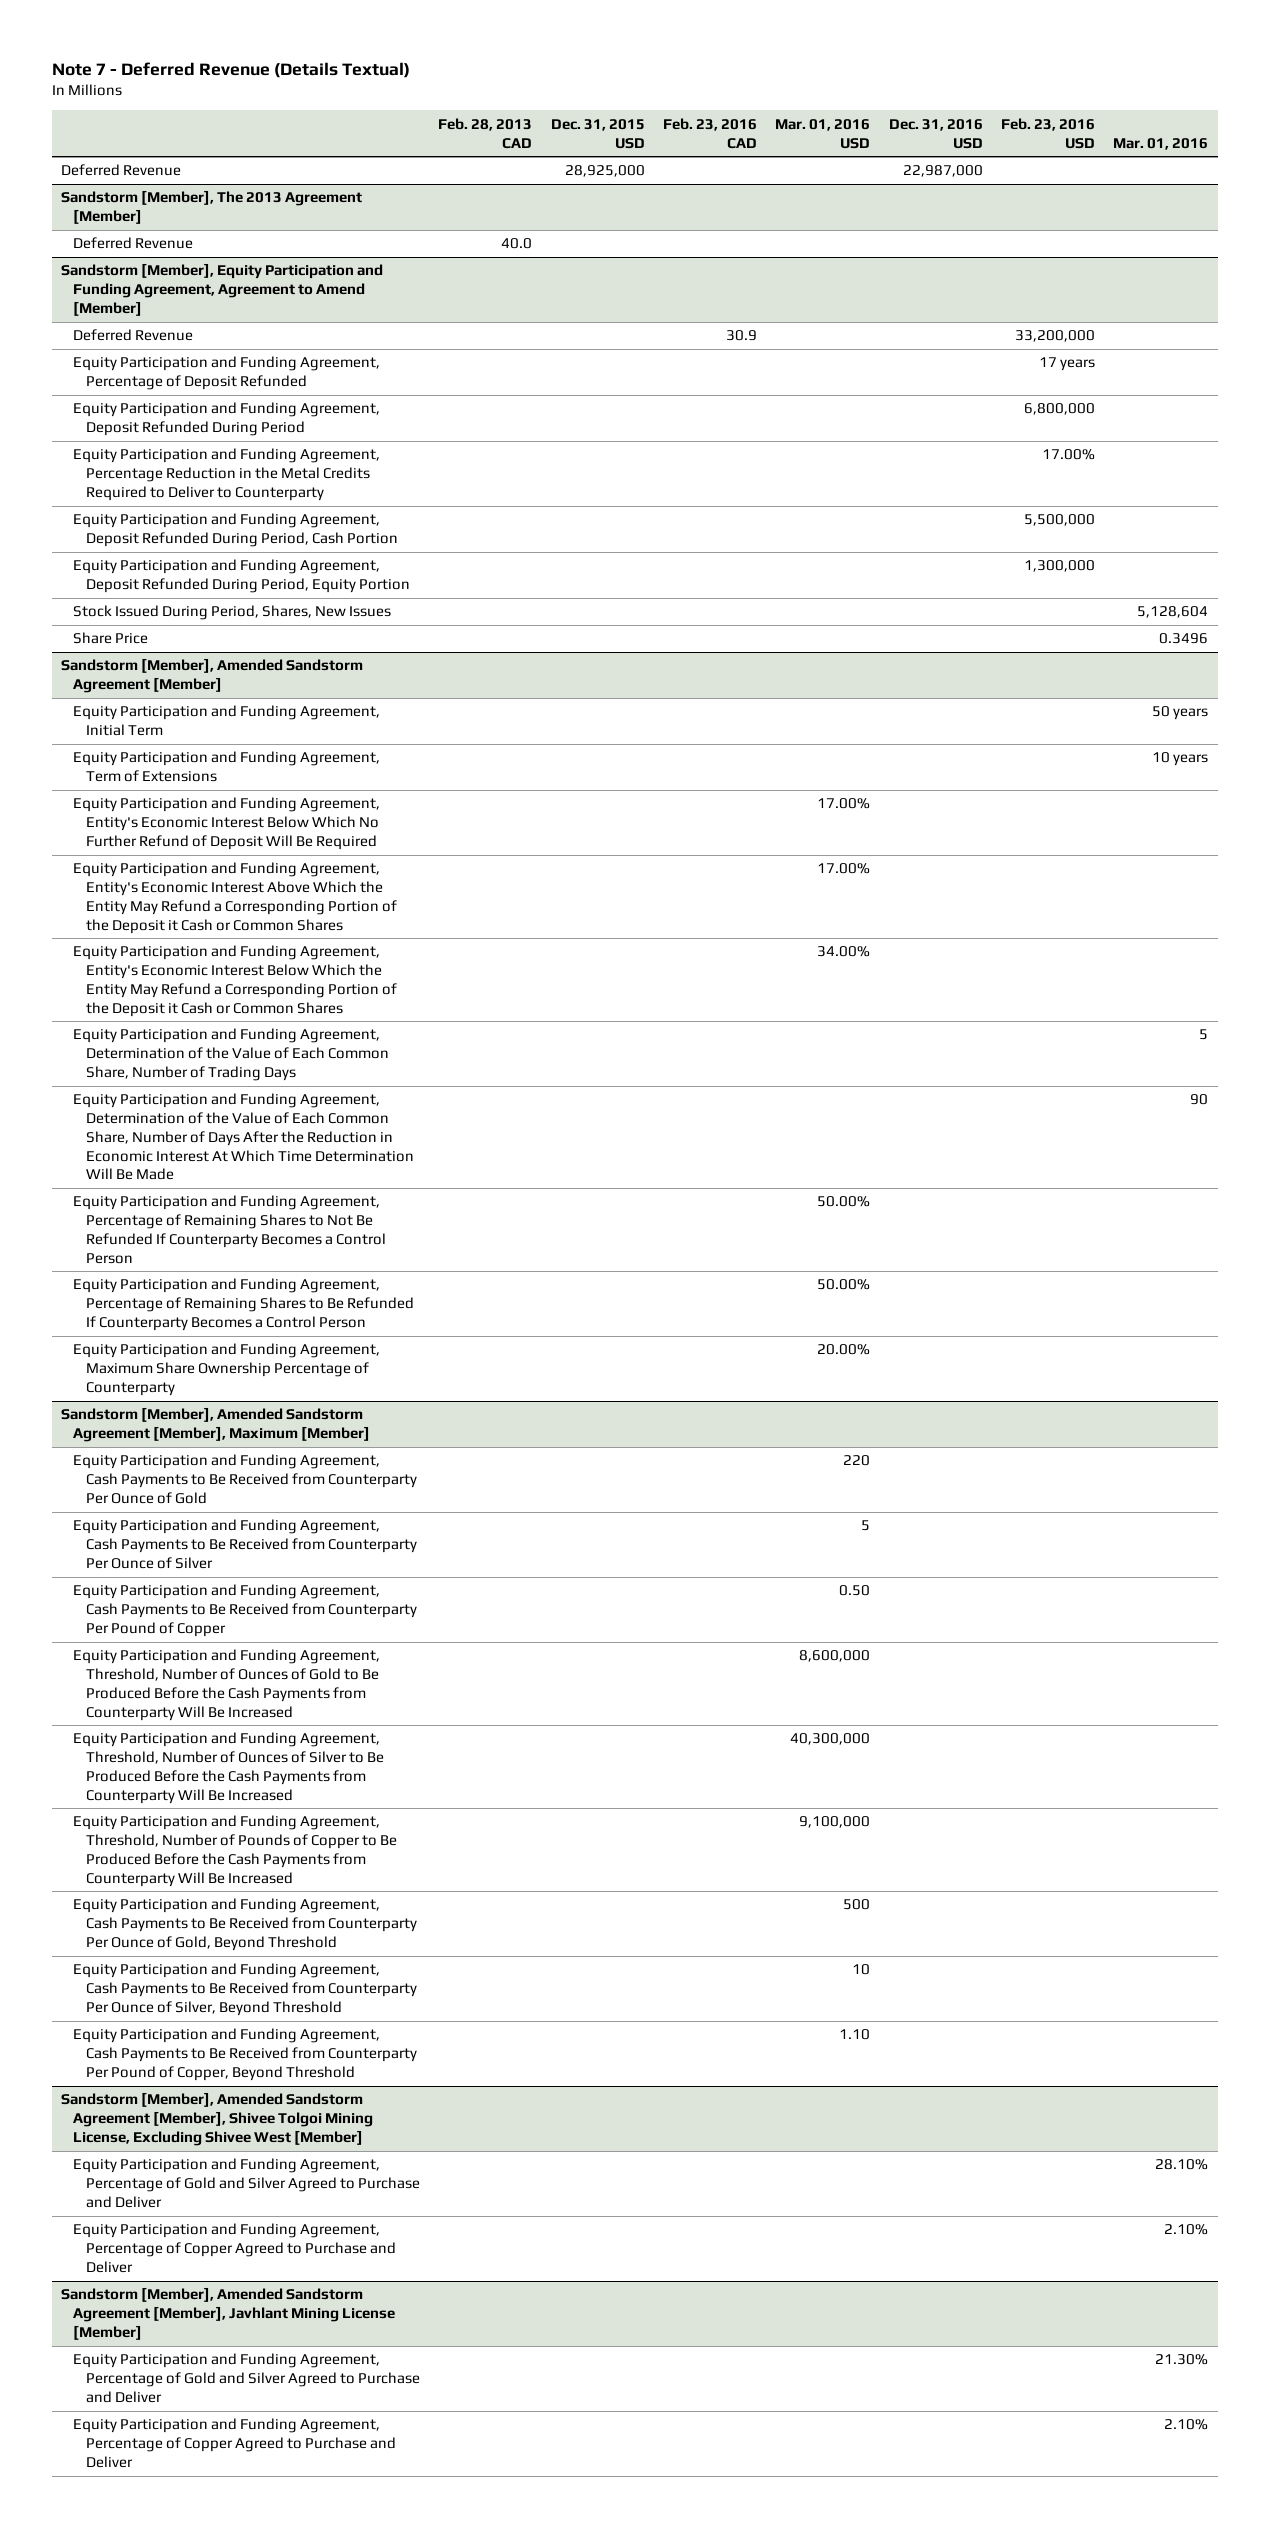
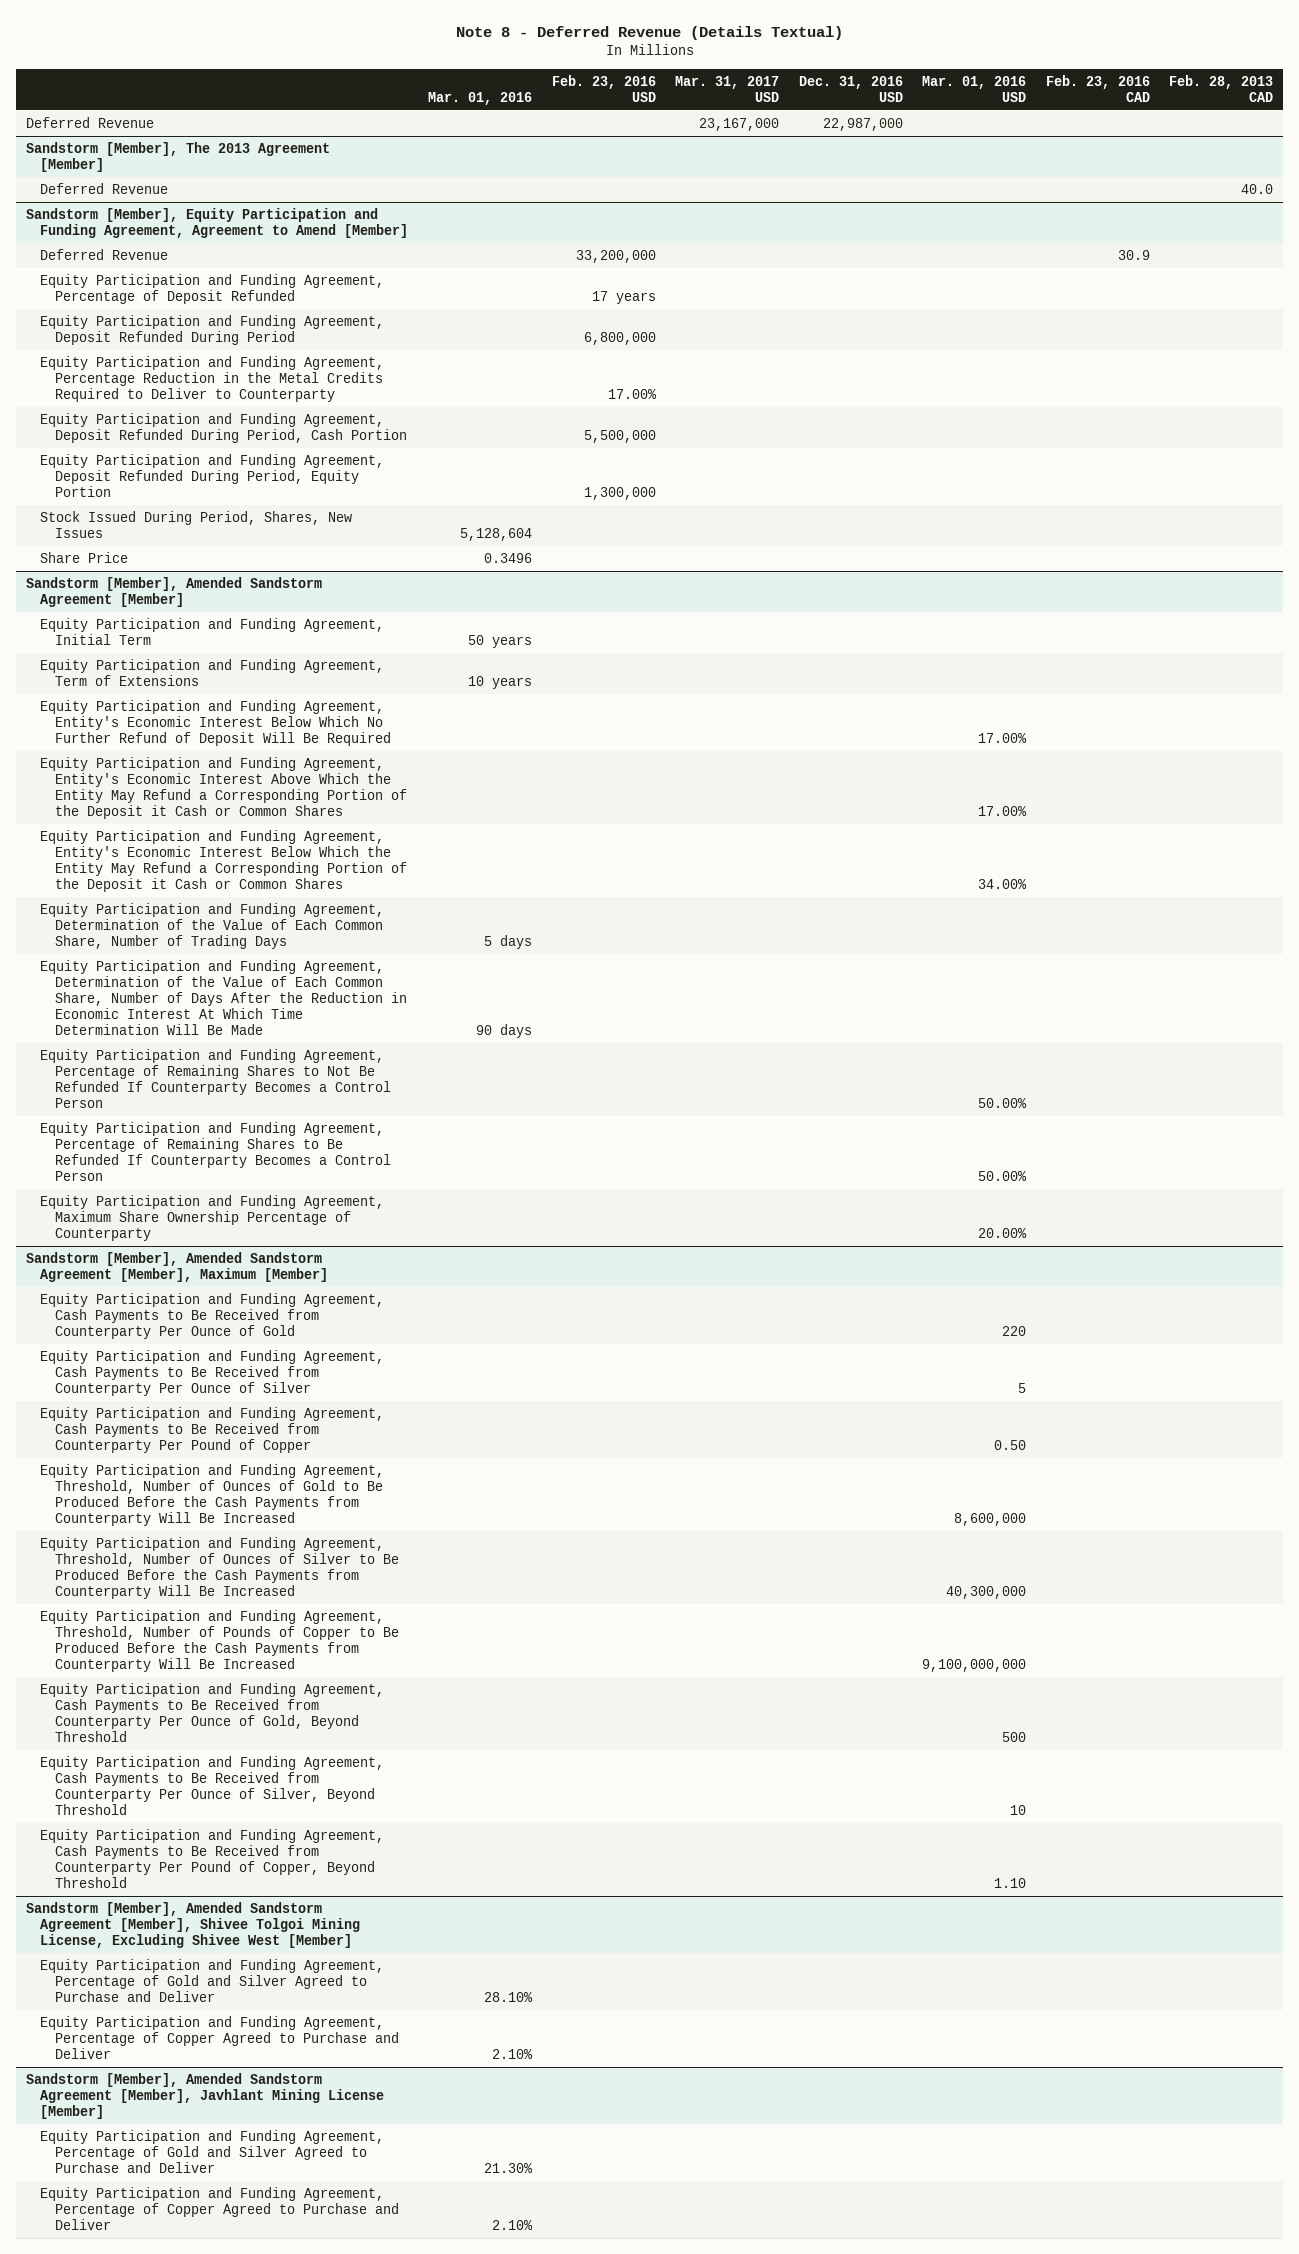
[51,61,410,78] Note 7 - Deferred Revenue (Details Textual) -> [455,26,843,41] Note 8 - Deferred Revenue (Details Textual)
[550,118,645,149] Dec. 31, 2015 USD -> none
none -> [675,75,780,102] Mar. 31, 2017 USD
[1199,1029,1209,1041] 5 -> [483,934,532,949] 5 days
[1190,1094,1209,1106] 90 -> [475,1023,532,1038] 90 days
[799,1816,871,1829] 9,100,000 -> [922,1658,1027,1672] 9,100,000,000

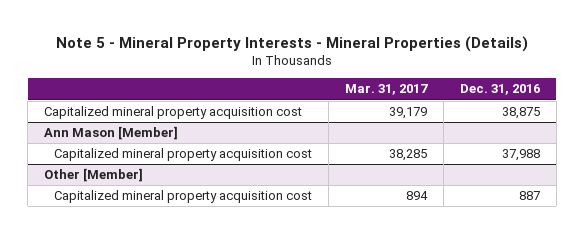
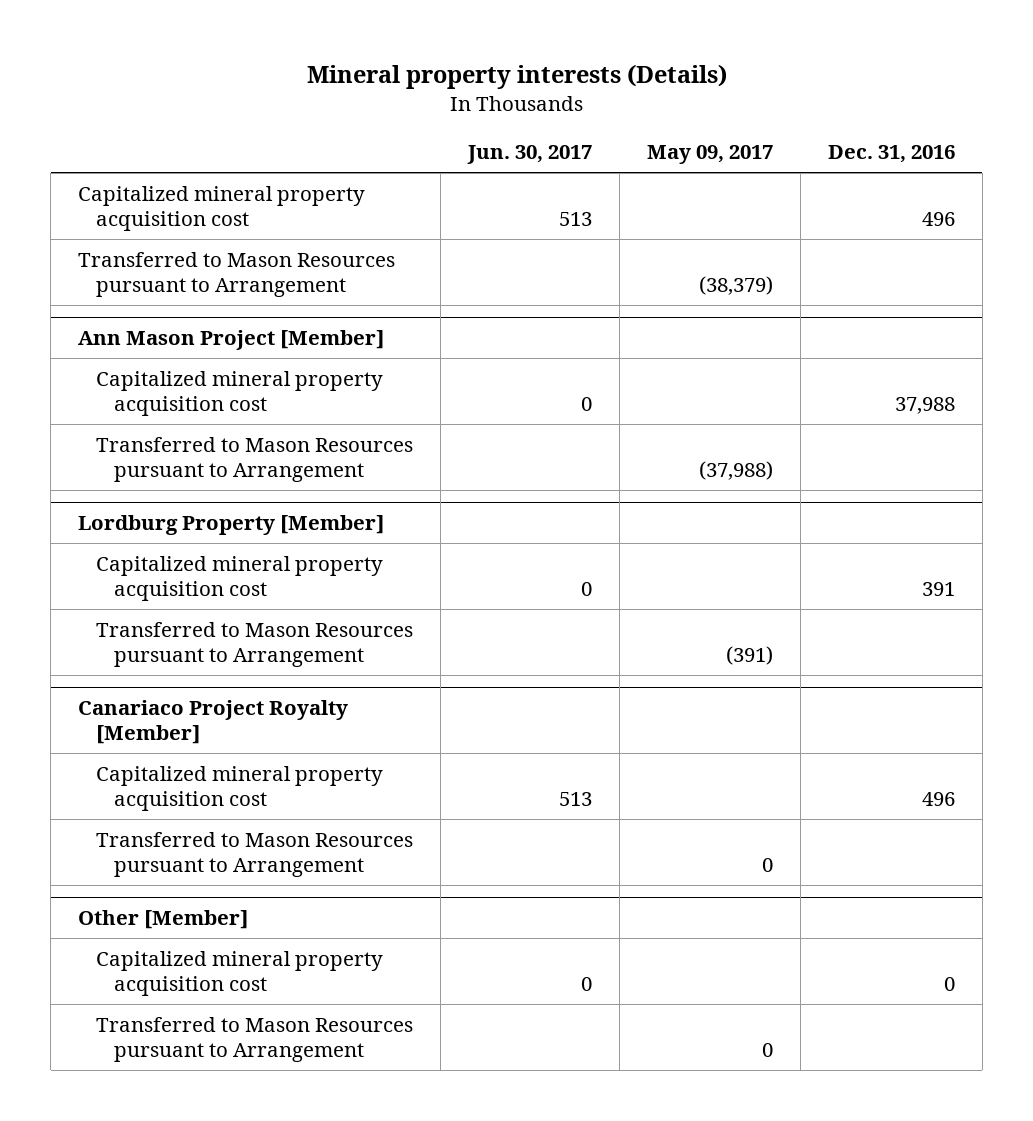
[56,35,529,52] Note 5 - Mineral Property Interests - Mineral Properties (Details) -> [306,63,727,89] Mineral property interests (Details)
[345,84,429,96] Mar. 31, 2017 -> none
none -> [466,145,592,165] Jun. 30, 2017
none -> [646,145,773,165] May 09, 2017
[502,107,541,120] 38,875 -> [921,211,955,226] 496
none -> [78,251,396,297] Transferred to Mason Resources pursuant to Arrangement
[44,126,179,141] Ann Mason [Member] -> [78,330,385,351] Ann Mason Project [Member]
none -> [96,436,414,482] Transferred to Mason Resources pursuant to Arrangement
none -> [78,515,385,536] Lordburg Property [Member]
none -> [96,555,384,601] Capitalized mineral property acquisition cost
none -> [96,621,414,667] Transferred to Mason Resources pursuant to Arrangement
none -> [78,700,349,745] Canariaco Project Royalty [Member]
none -> [96,765,384,811] Capitalized mineral property acquisition cost
none -> [96,831,414,877] Transferred to Mason Resources pursuant to Arrangement
[519,191,541,201] 887 -> [943,976,955,991] 0
none -> [96,1016,414,1062] Transferred to Mason Resources pursuant to Arrangement

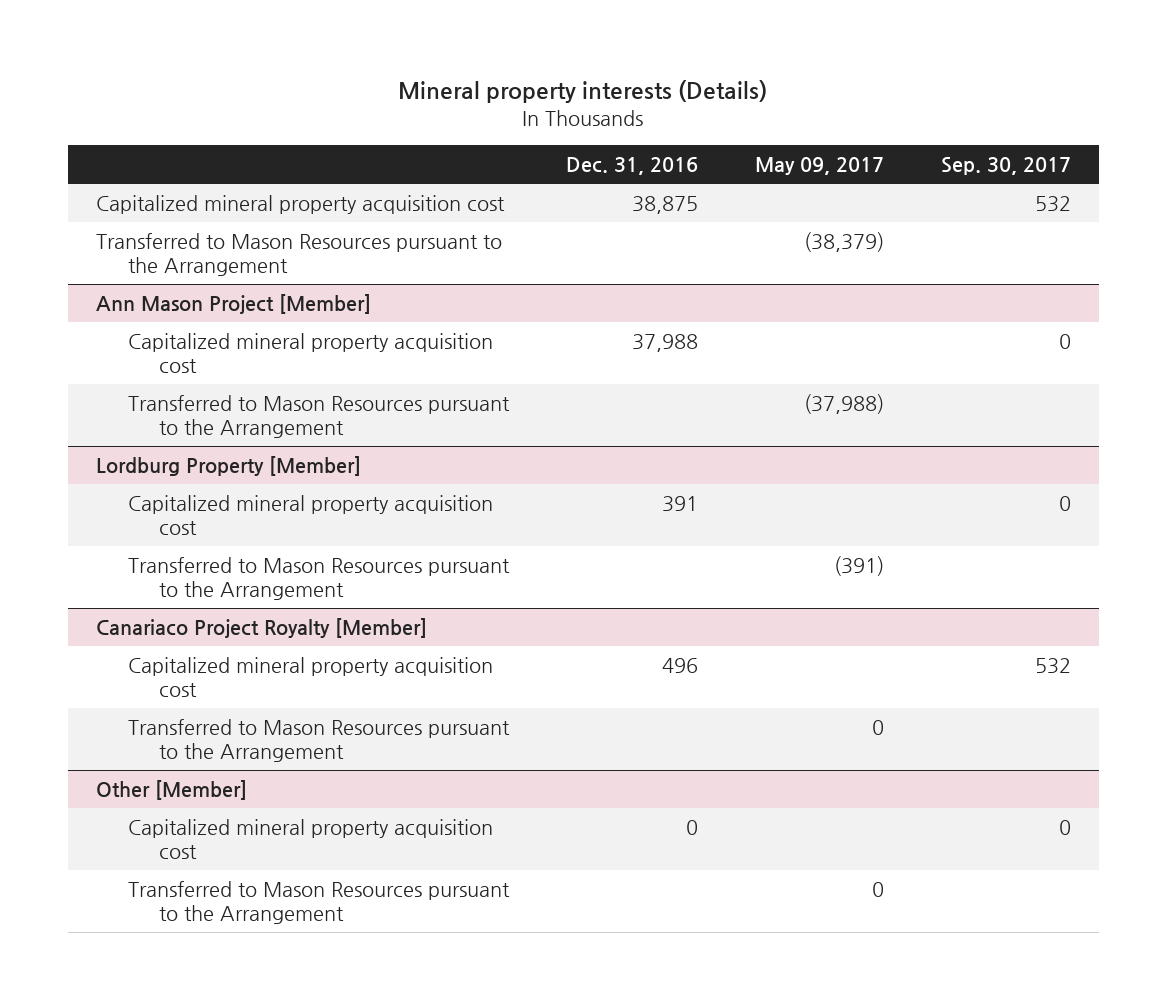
[466,145,592,165] Jun. 30, 2017 -> none
none -> [940,156,1071,175] Sep. 30, 2017
[921,211,955,226] 496 -> [631,196,698,215] 38,875
[78,251,396,297] Transferred to Mason Resources pursuant to Arrangement -> [96,233,503,276] Transferred to Mason Resources pursuant to the Arrangement
[96,436,414,482] Transferred to Mason Resources pursuant to Arrangement -> [127,395,510,438] Transferred to Mason Resources pursuant to the Arrangement
[96,621,414,667] Transferred to Mason Resources pursuant to Arrangement -> [127,557,510,600] Transferred to Mason Resources pursuant to the Arrangement
[96,831,414,877] Transferred to Mason Resources pursuant to Arrangement -> [127,719,510,762] Transferred to Mason Resources pursuant to the Arrangement
[96,1016,414,1062] Transferred to Mason Resources pursuant to Arrangement -> [127,881,510,924] Transferred to Mason Resources pursuant to the Arrangement

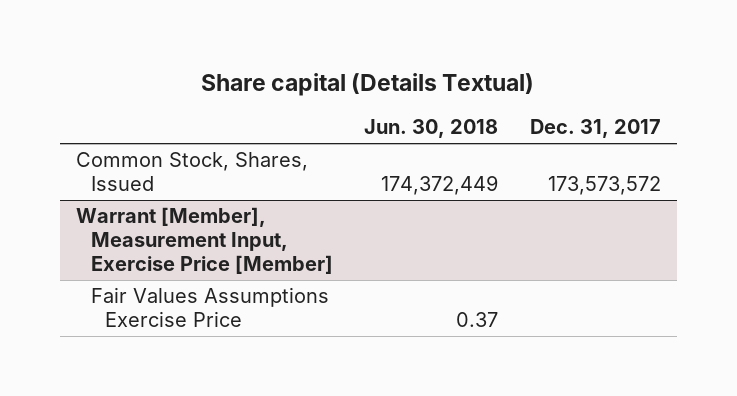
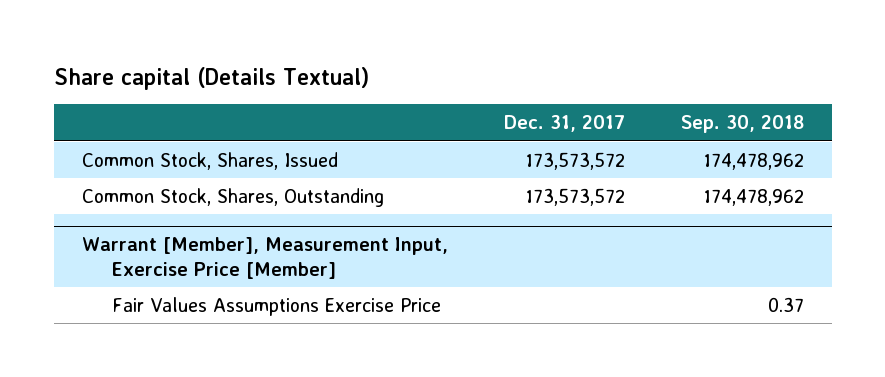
[364,119,499,139] Jun. 30, 2018 -> none
none -> [680,115,804,134] Sep. 30, 2018
none -> [81,187,384,207] Common Stock, Shares, Outstanding

